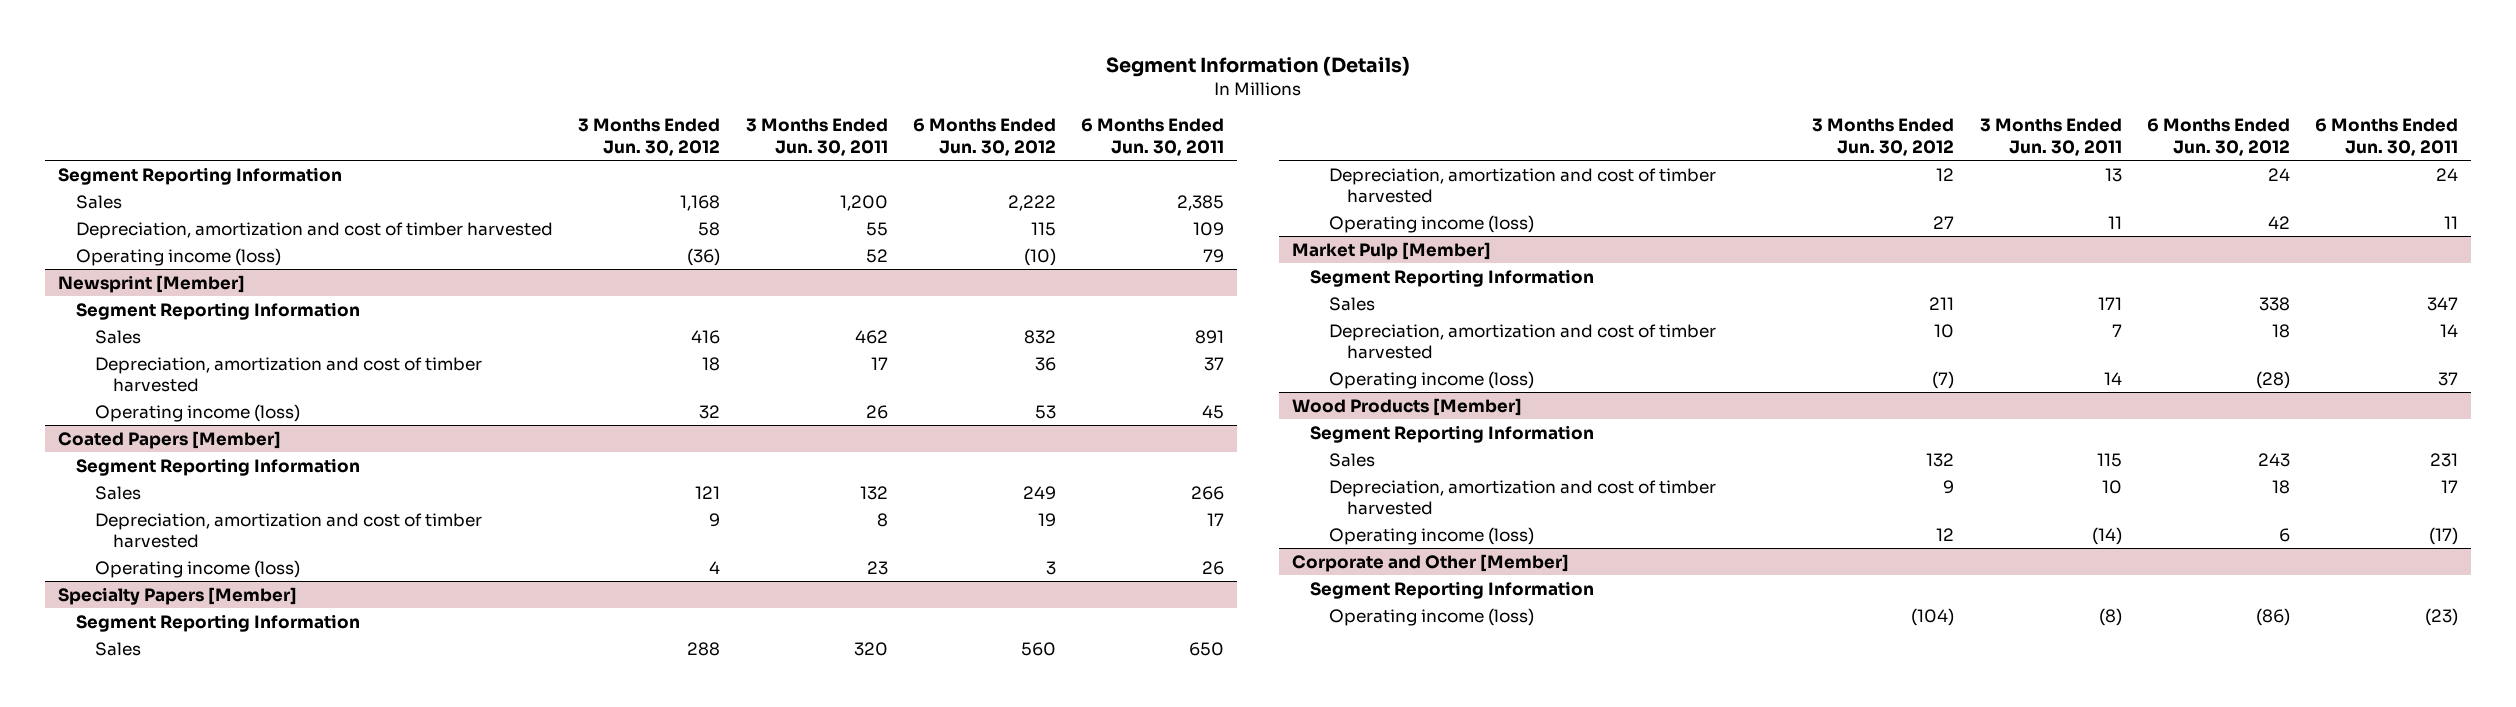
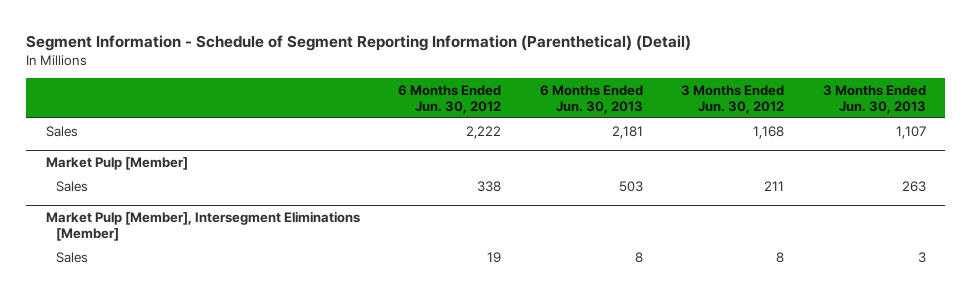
[1105,55,1410,77] Segment Information (Details) -> [26,35,692,52] Segment Information - Schedule of Segment Reporting Information (Parenthetical) (Detail)
[745,118,888,156] 3 Months Ended Jun. 30, 2011 -> none
[1081,118,1225,156] 6 Months Ended Jun. 30, 2011 -> none
none -> [539,84,643,114] 6 Months Ended Jun. 30, 2013
none -> [822,84,926,114] 3 Months Ended Jun. 30, 2013
[57,166,342,185] Segment Reporting Information -> none
[76,221,554,239] Depreciation, amortization and cost of timber harvested -> none
[76,247,282,266] Operating income (loss) -> none
[57,274,245,293] Newsprint [Member] -> none
[76,301,361,320] Segment Reporting Information -> none
[94,329,141,344] Sales -> none
[94,356,482,393] Depreciation, amortization and cost of timber harvested -> none
[94,403,300,422] Operating income (loss) -> none
[57,430,281,449] Coated Papers [Member] -> none
[76,457,361,476] Segment Reporting Information -> none
[94,485,141,500] Sales -> none
[94,512,482,549] Depreciation, amortization and cost of timber harvested -> none
[94,559,300,578] Operating income (loss) -> none
[57,586,297,605] Specialty Papers [Member] -> none
[76,613,361,632] Segment Reporting Information -> none
[94,641,141,656] Sales -> none
[1328,167,1716,204] Depreciation, amortization and cost of timber harvested -> none
[1328,214,1534,233] Operating income (loss) -> none
[1310,268,1595,287] Segment Reporting Information -> none
[1328,323,1716,360] Depreciation, amortization and cost of timber harvested -> none
[1328,370,1534,389] Operating income (loss) -> none
[1291,397,1522,416] Wood Products [Member] -> none
[1310,424,1595,443] Segment Reporting Information -> none
[1328,479,1716,516] Depreciation, amortization and cost of timber harvested -> none
[1328,526,1534,545] Operating income (loss) -> none
[1291,553,1569,572] Corporate and Other [Member] -> none
[1310,580,1595,599] Segment Reporting Information -> none
[1328,607,1534,626] Operating income (loss) -> none
none -> [45,211,360,241] Market Pulp [Member], Intersegment Eliminations [Member]
[1926,452,1955,467] 132 -> [776,251,785,263] 8
[2257,452,2290,467] 243 -> [487,251,502,263] 19

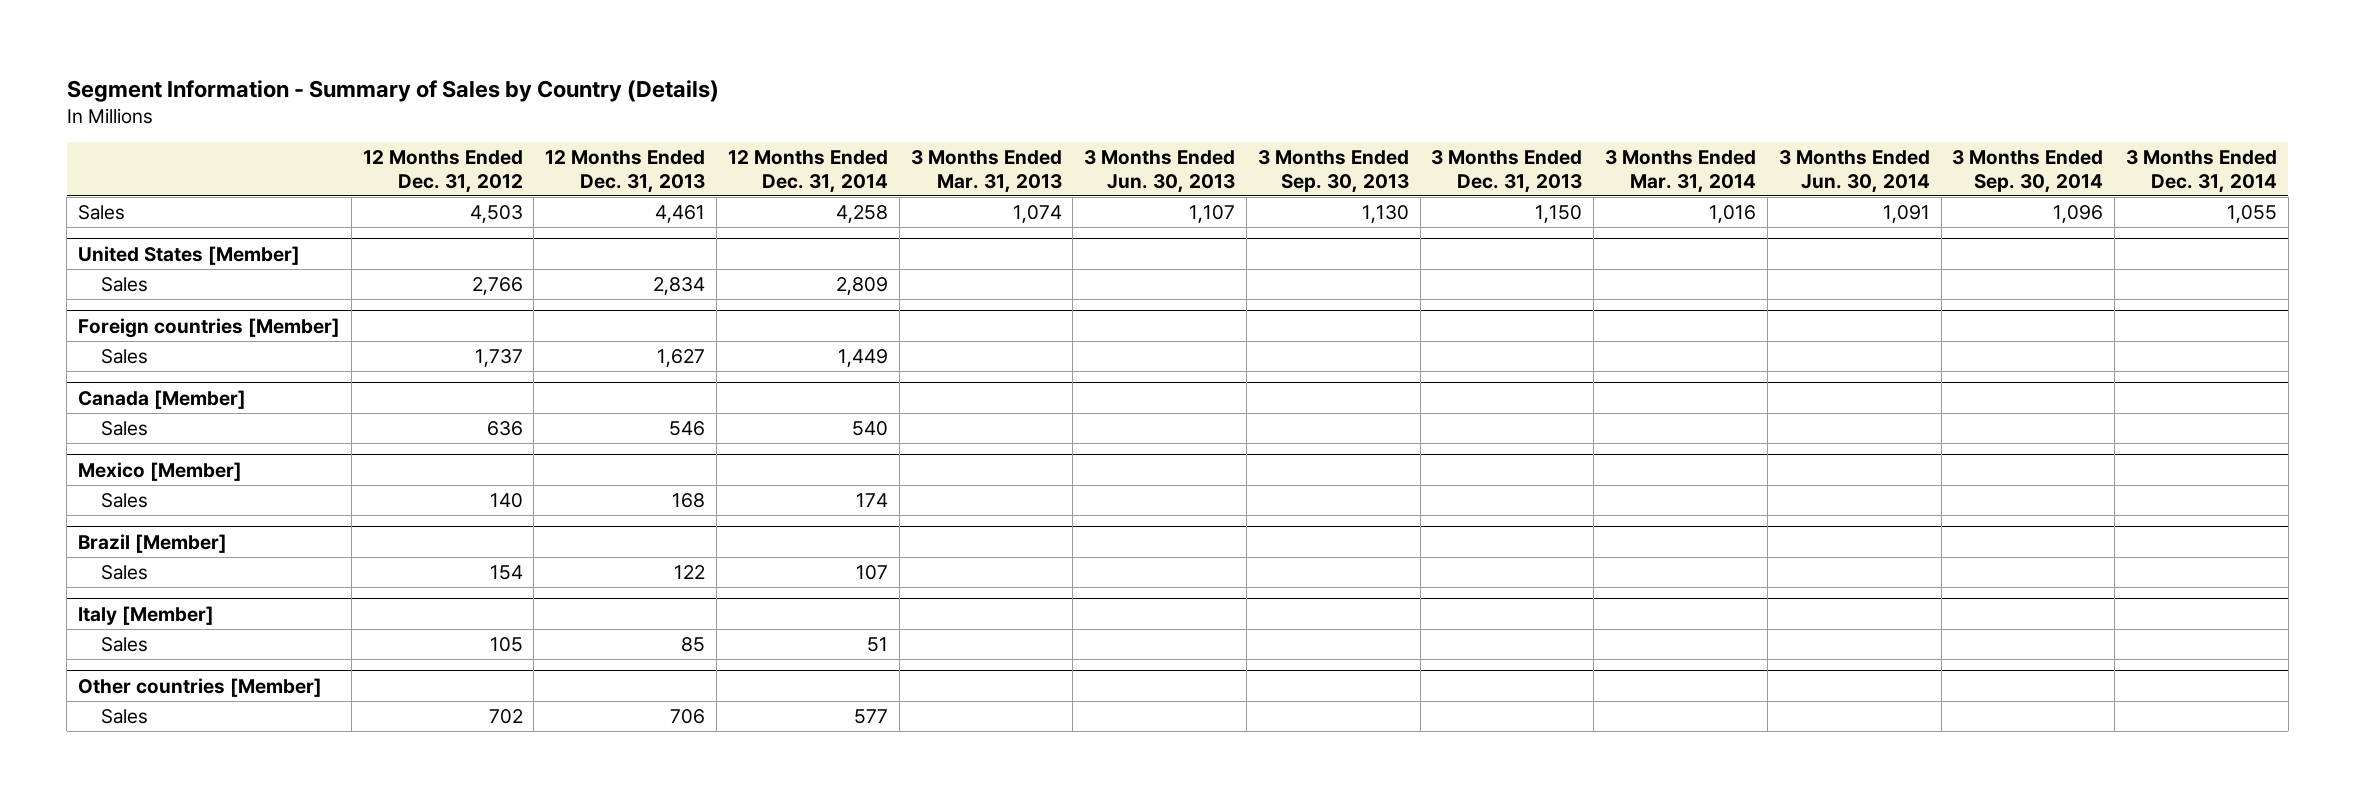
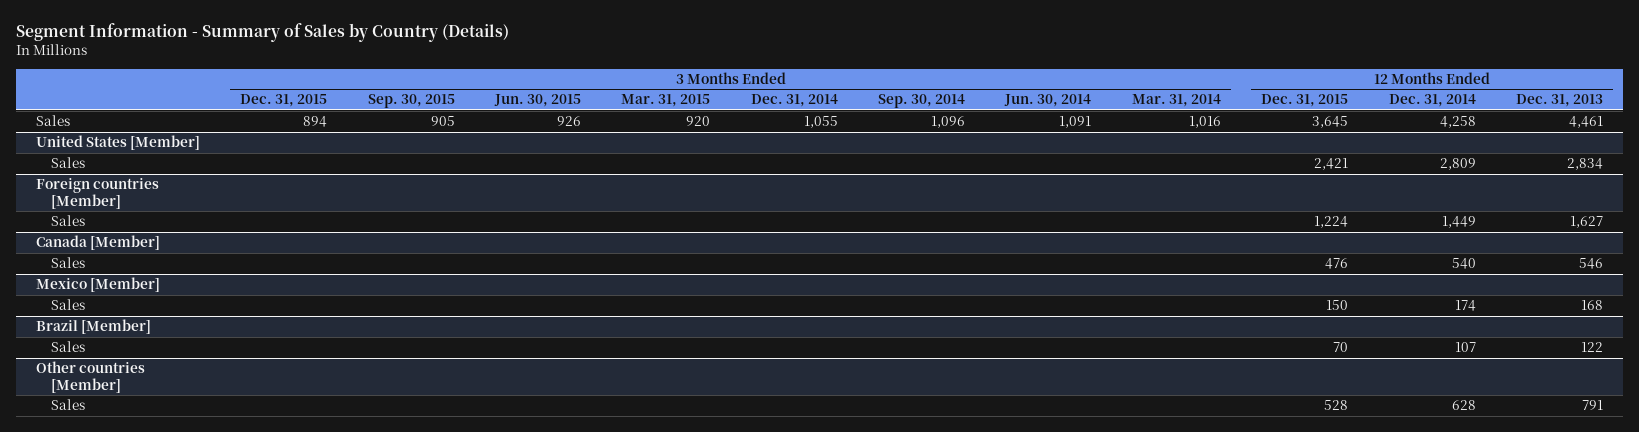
[362,150,523,193] 12 Months Ended Dec. 31, 2012 -> none
[910,150,1062,193] 3 Months Ended Mar. 31, 2013 -> none
[1084,150,1236,193] 3 Months Ended Jun. 30, 2013 -> none
[1257,150,1409,193] 3 Months Ended Sep. 30, 2013 -> none
[1431,150,1583,193] 3 Months Ended Dec. 31, 2013 -> none
none -> [240,94,328,108] Dec. 31, 2015
none -> [367,94,455,109] Sep. 30, 2015
none -> [494,94,582,108] Jun. 30, 2015
none -> [621,94,711,108] Mar. 31, 2015
none -> [1261,94,1349,108] Dec. 31, 2015
[77,605,214,625] Italy [Member] -> none
[100,637,148,653] Sales -> none
[670,709,706,725] 706 -> [1581,400,1603,411] 791
[853,709,888,725] 577 -> [1451,400,1476,411] 628

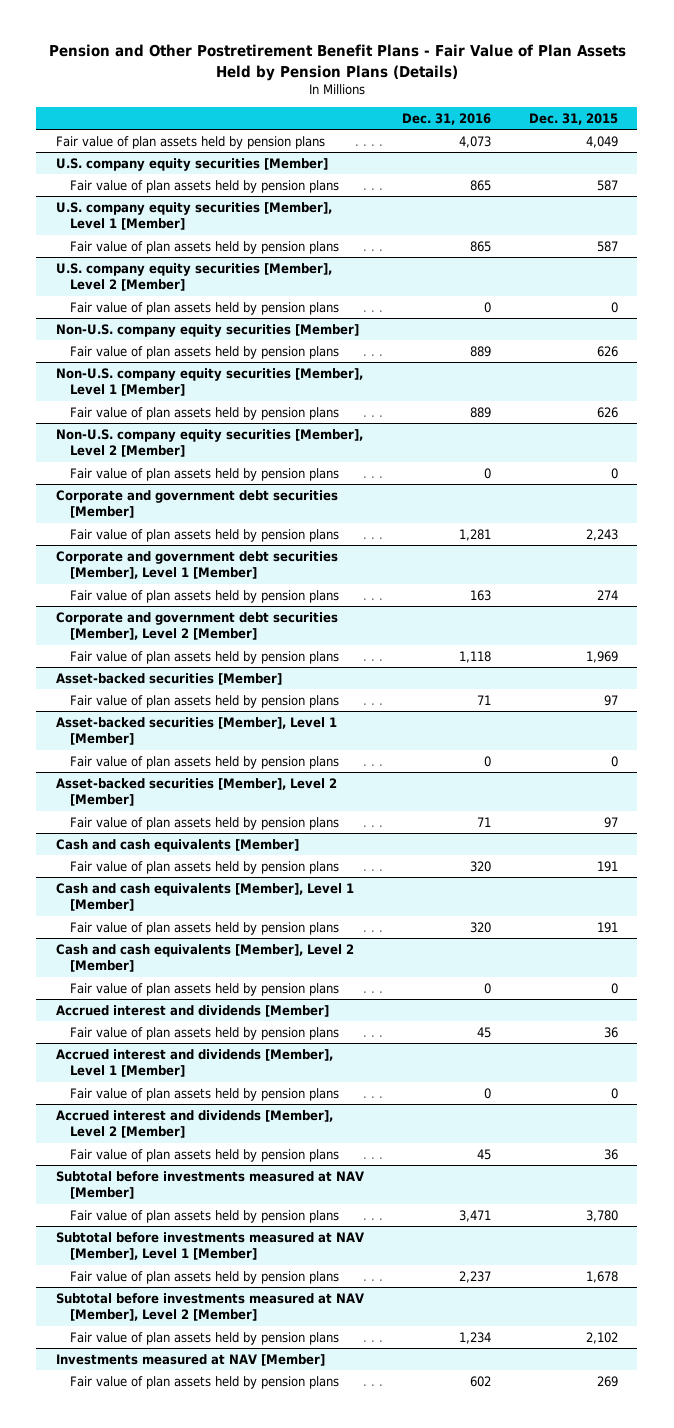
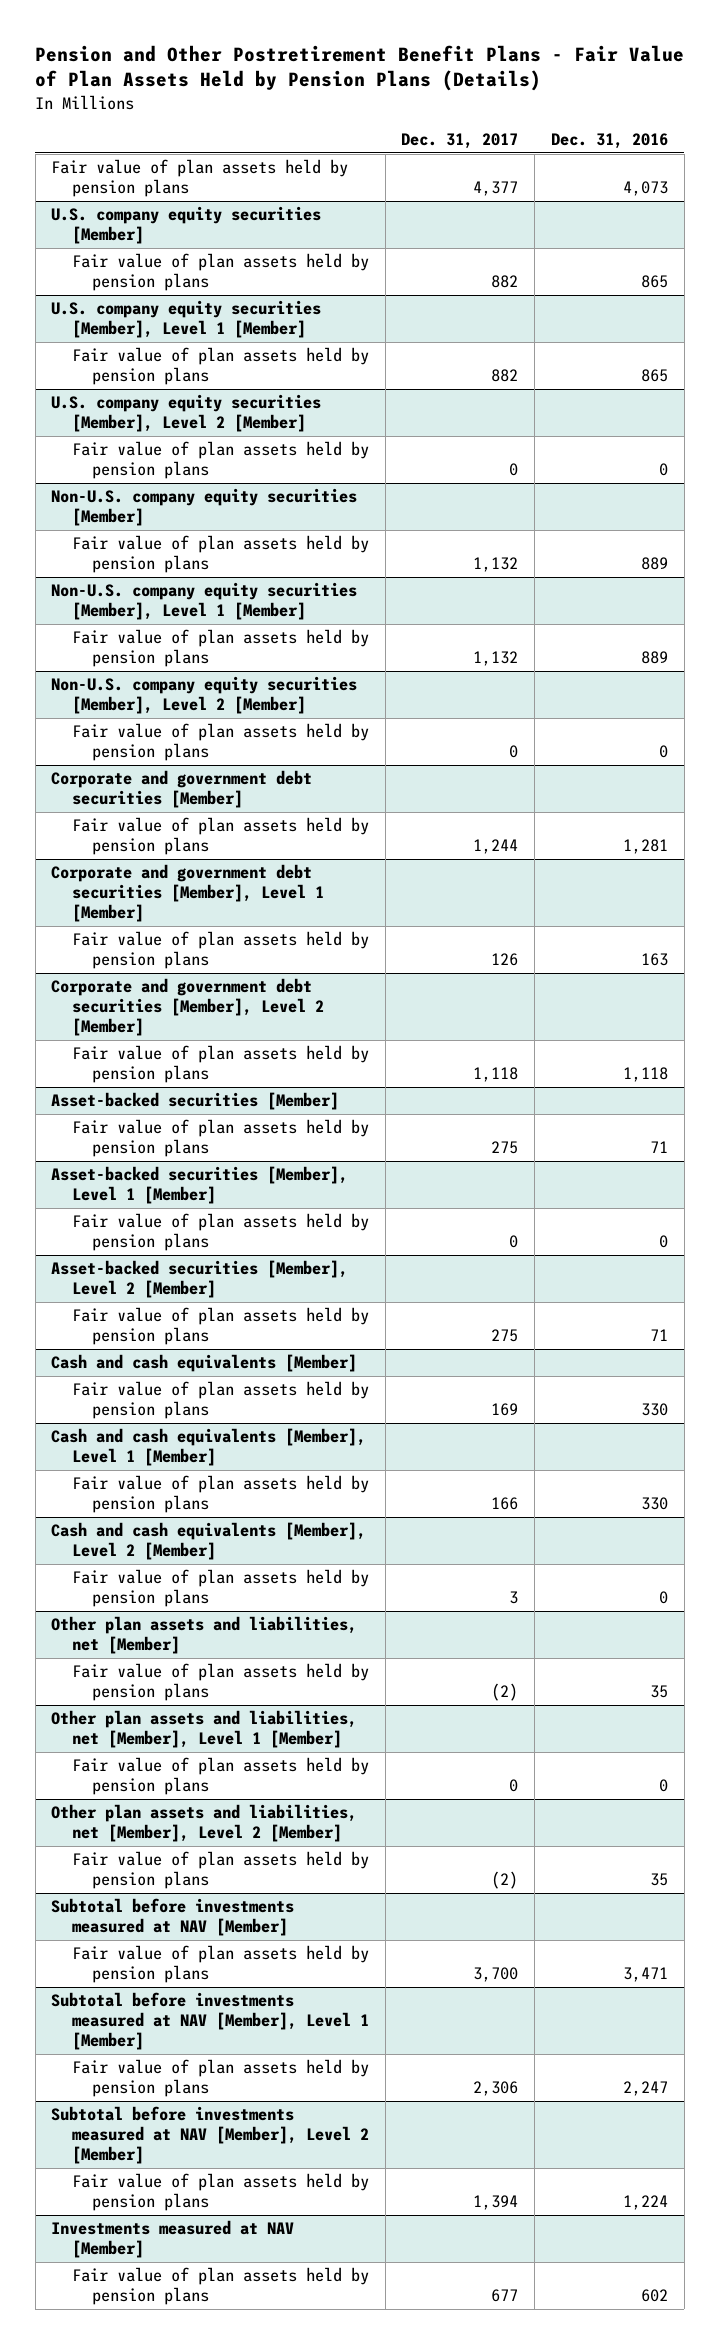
[529,112,619,125] Dec. 31, 2015 -> none
none -> [401,132,519,149] Dec. 31, 2017
[469,860,491,872] 320 -> [640,1403,668,1417] 330
[469,921,491,933] 320 -> [640,1497,668,1511] 330
[55,1048,333,1078] Accrued interest and dividends [Member], Level 1 [Member] -> none
[55,1004,329,1017] Accrued interest and dividends [Member] -> [51,1616,358,1655] Other plan assets and liabilities, net [Member]
[476,1026,491,1038] 45 -> [649,1685,668,1699] 35
none -> [51,1710,358,1749] Other plan assets and liabilities, net [Member], Level 1 [Member]
[55,1109,333,1139] Accrued interest and dividends [Member], Level 2 [Member] -> none
none -> [51,1804,358,1843] Other plan assets and liabilities, net [Member], Level 2 [Member]
[476,1148,491,1160] 45 -> [649,1873,668,1887] 35
[458,1270,491,1283] 2,237 -> [622,2081,668,2097] 2,247
[458,1331,491,1344] 1,234 -> [622,2195,668,2211] 1,224

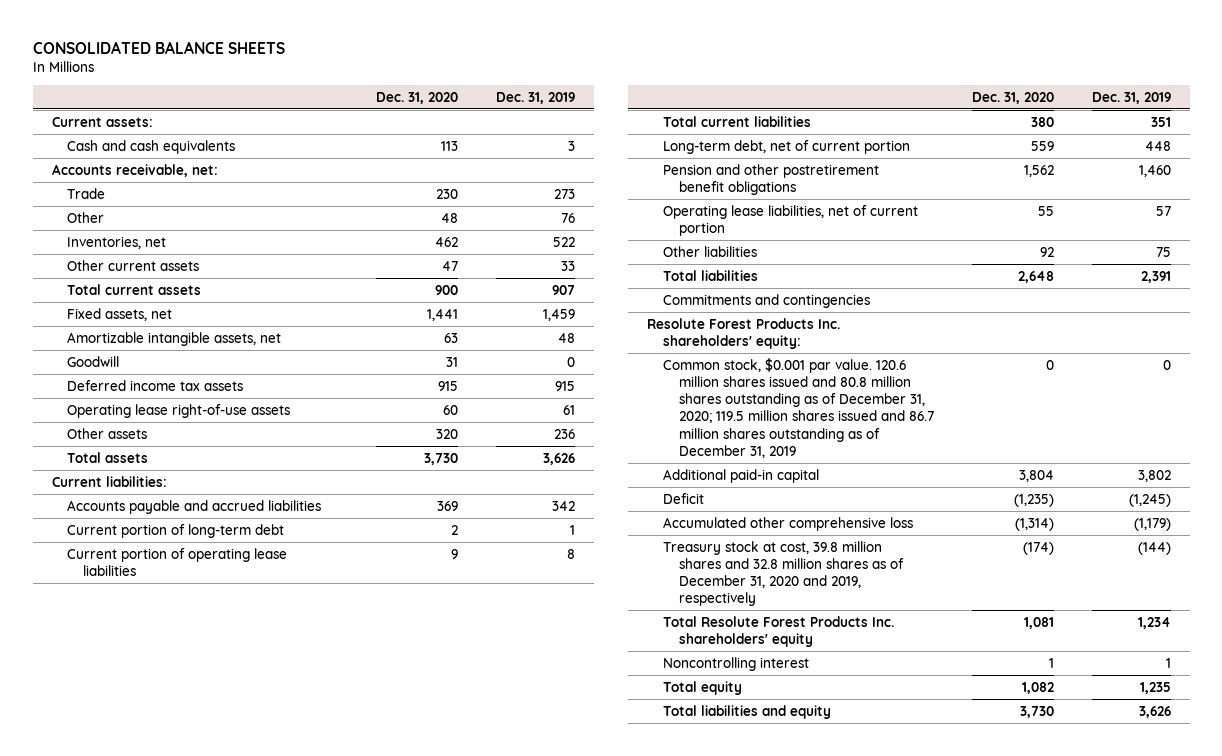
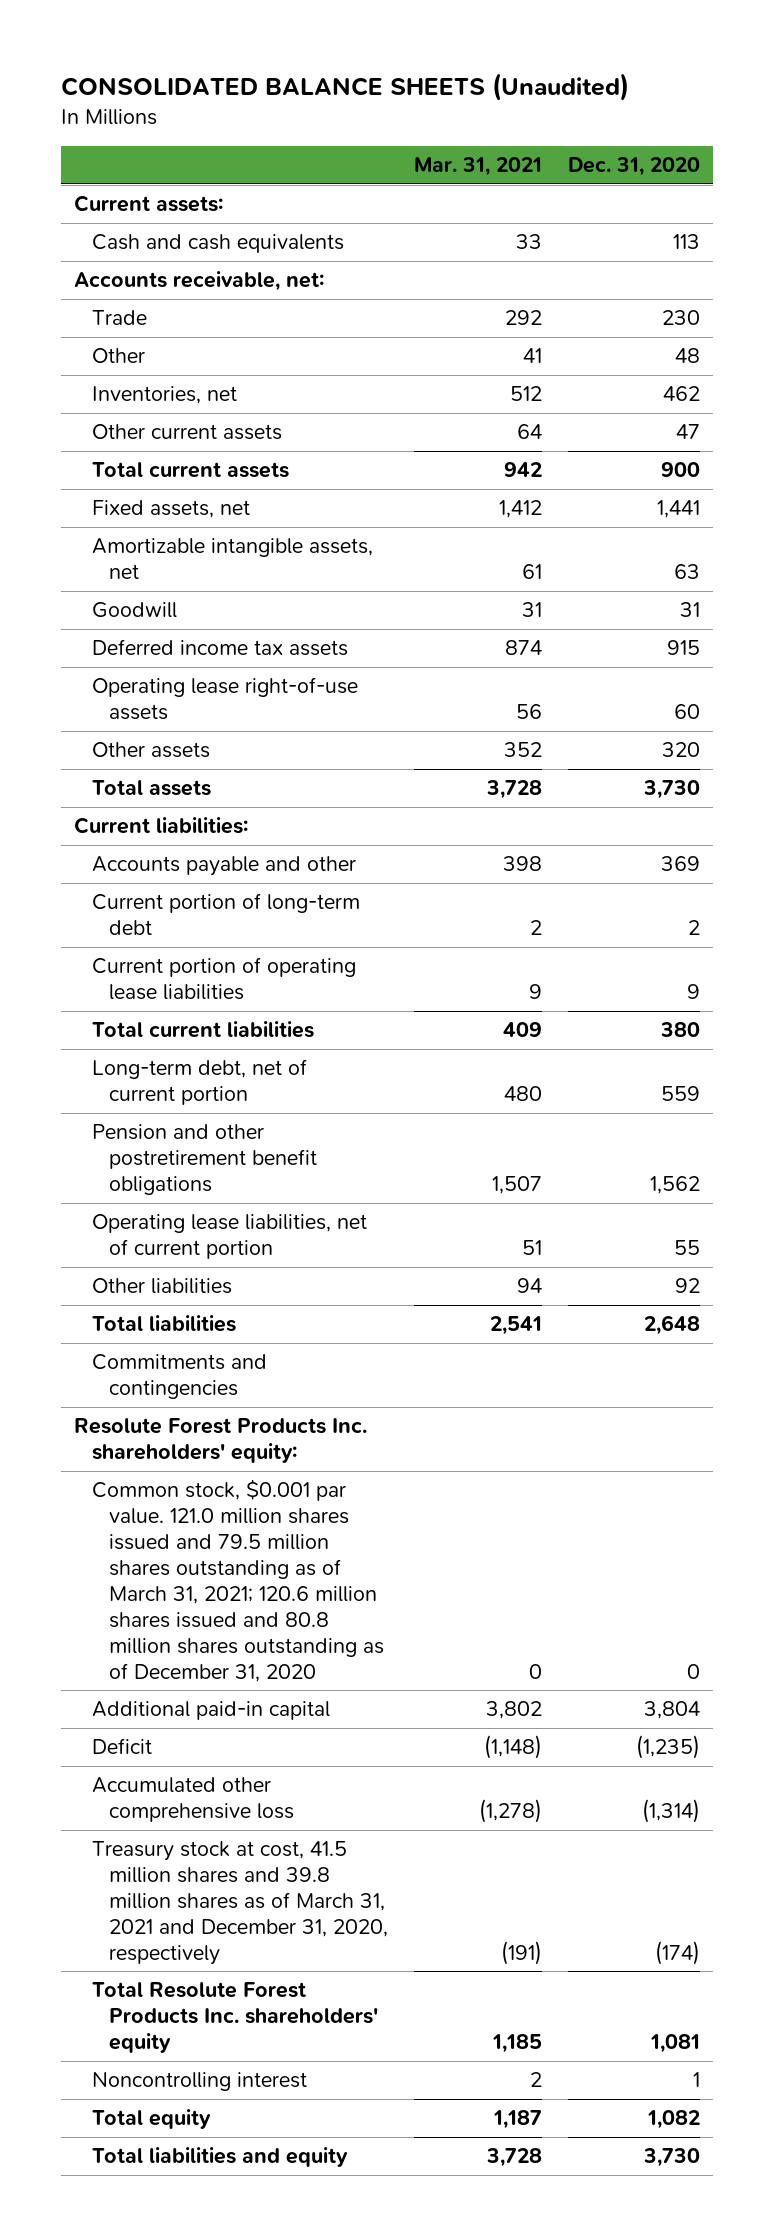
[32,40,285,54] CONSOLIDATED BALANCE SHEETS -> [61,73,630,102] CONSOLIDATED BALANCE SHEETS (Unaudited)
[496,92,576,105] Dec. 31, 2019 -> none
none -> [414,157,543,177] Mar. 31, 2021
[67,499,322,514] Accounts payable and accrued liabilities -> [91,856,356,877] Accounts payable and other
[663,357,935,458] Common stock, $0.001 par value. 120.6 million shares issued and 80.8 million shares outstanding as of December 31, 2020; 119.5 million shares issued and 86.7 million shares outstanding as of December 31, 2019 -> [91,1479,385,1682] Common stock, $0.001 par value. 121.0 million shares issued and 79.5 million shares outstanding as of March 31, 2021; 120.6 million shares issued and 80.8 million shares outstanding as of December 31, 2020
[663,540,905,607] Treasury stock at cost, 39.8 million shares and 32.8 million shares as of December 31, 2020 and 2019, respectively -> [91,1841,389,1965] Treasury stock at cost, 41.5 million shares and 39.8 million shares as of March 31, 2021 and December 31, 2020, respectively

